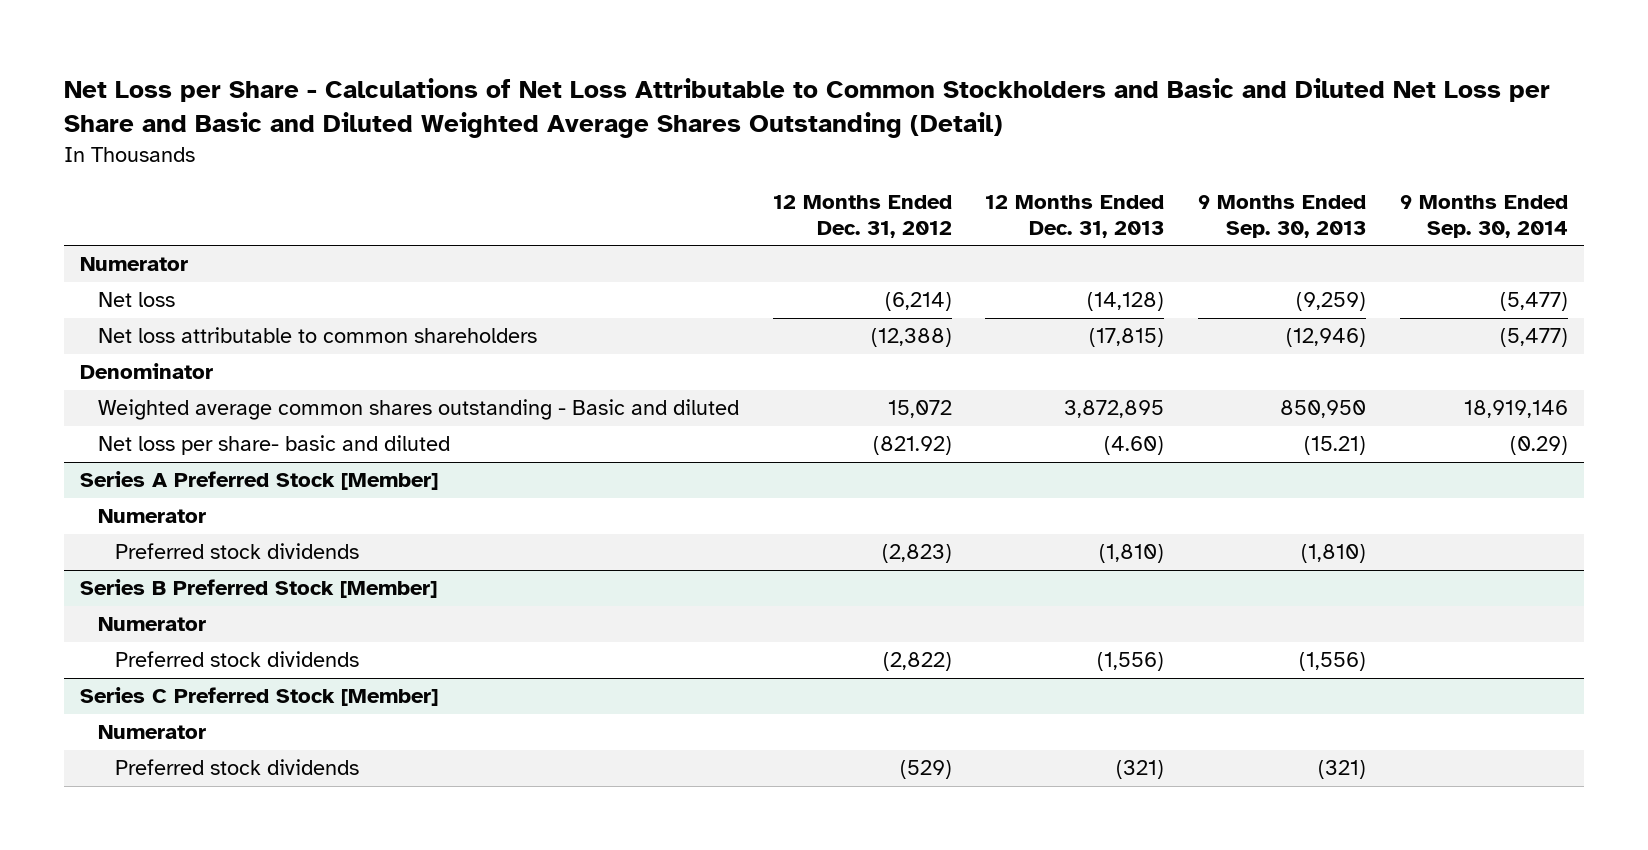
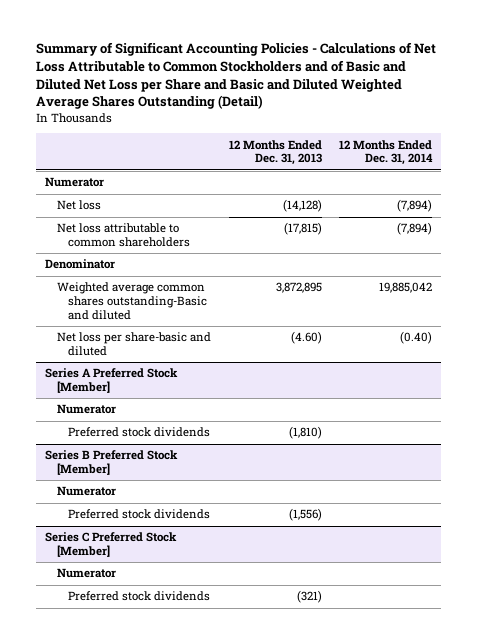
[63,77,1550,138] Net Loss per Share - Calculations of Net Loss Attributable to Common Stockholders and Basic and Diluted Net Loss per Share and Basic and Diluted Weighted Average Shares Outstanding (Detail) -> [35,42,436,110] Summary of Significant Accounting Policies - Calculations of Net Loss Attributable to Common Stockholders and of Basic and Diluted Net Loss per Share and Basic and Diluted Weighted Average Shares Outstanding (Detail)
[772,195,952,239] 12 Months Ended Dec. 31, 2012 -> none
[1197,195,1366,239] 9 Months Ended Sep. 30, 2013 -> none
[1399,195,1568,239] 9 Months Ended Sep. 30, 2014 -> none
none -> [339,139,434,166] 12 Months Ended Dec. 31, 2014
[97,399,739,421] Weighted average common shares outstanding - Basic and diluted -> [56,282,208,320] Weighted average common shares outstanding-Basic and diluted
[97,435,450,456] Net loss per share- basic and diluted -> [56,332,211,357] Net loss per share-basic and diluted

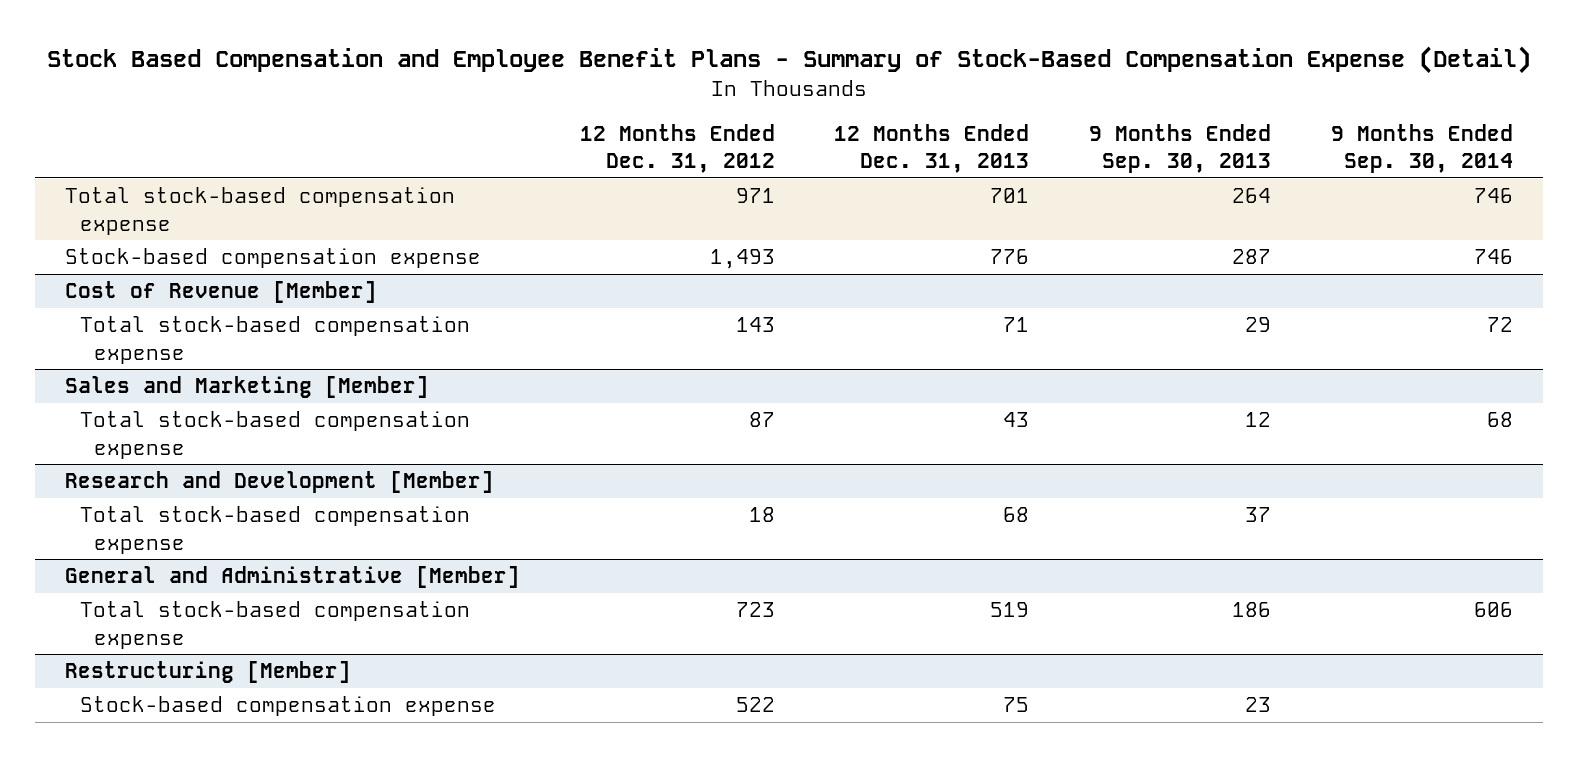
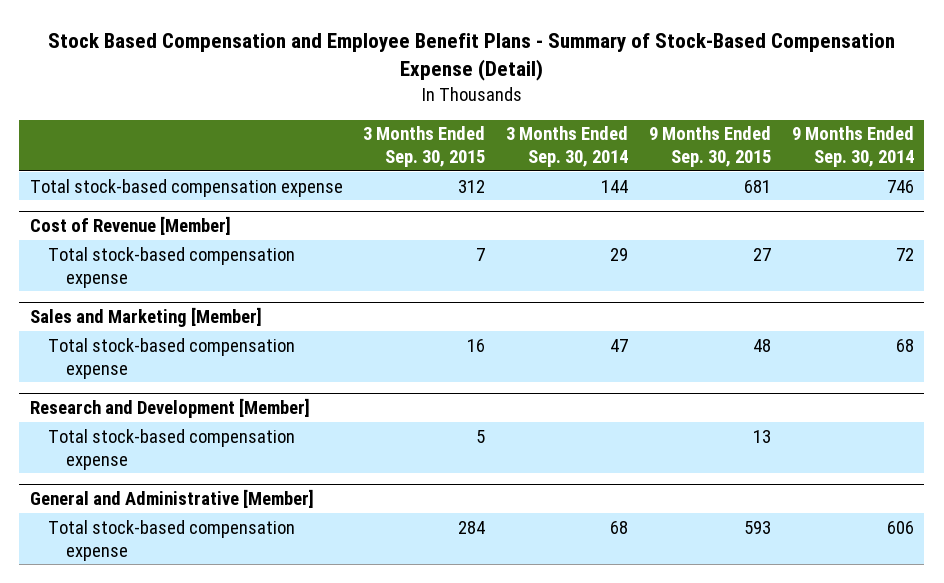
[579,123,775,173] 12 Months Ended Dec. 31, 2012 -> none
[834,123,1030,173] 12 Months Ended Dec. 31, 2013 -> none
[1089,123,1272,173] 9 Months Ended Sep. 30, 2013 -> none
none -> [363,126,486,168] 3 Months Ended Sep. 30, 2015
none -> [506,126,629,168] 3 Months Ended Sep. 30, 2014
none -> [649,126,772,168] 9 Months Ended Sep. 30, 2015
[64,248,481,269] Stock-based compensation expense -> none
[64,661,351,684] Restructuring [Member] -> none
[79,696,496,717] Stock-based compensation expense -> none

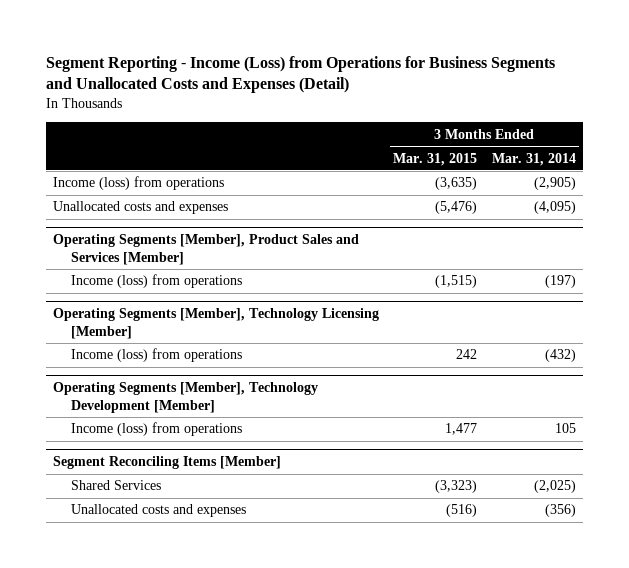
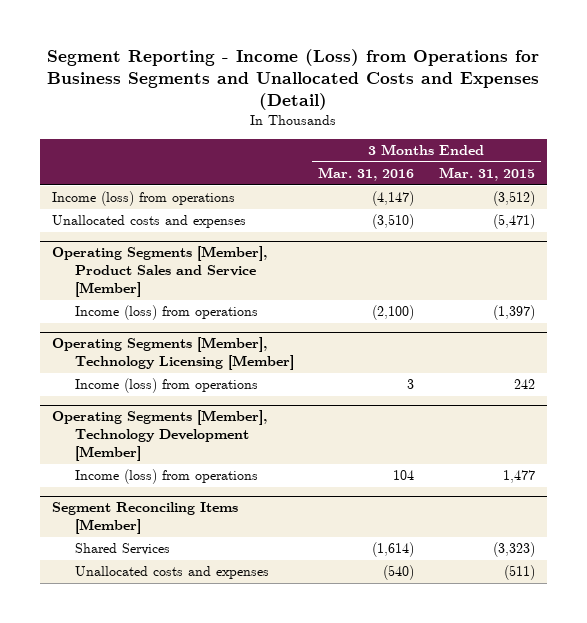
[491,152,576,166] Mar. 31, 2014 -> none
none -> [318,167,415,182] Mar. 31, 2016
[435,177,478,191] (3,635) -> [492,191,535,207] (3,512)
[435,201,478,215] (5,476) -> [492,214,535,230] (5,471)
[52,234,359,266] Operating Segments [Member], Product Sales and Services [Member] -> [52,246,268,298] Operating Segments [Member], Product Sales and Service [Member]
[435,275,478,289] (1,515) -> [492,305,535,321] (1,397)
[446,504,478,518] (516) -> [503,565,535,581] (511)

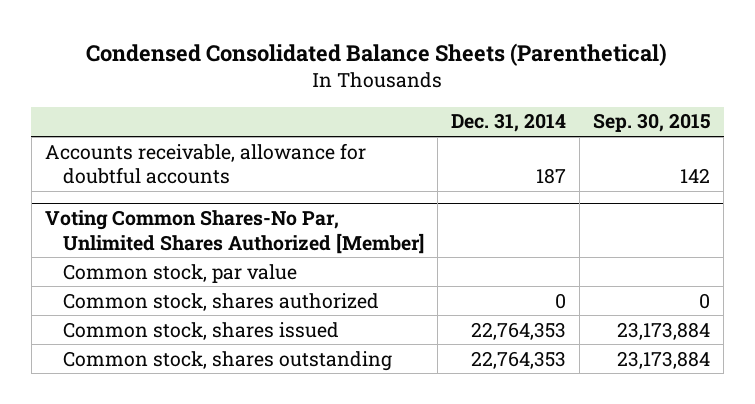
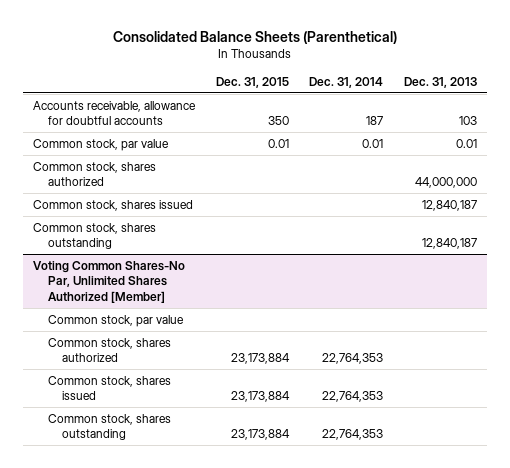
[86,43,668,67] Condensed Consolidated Balance Sheets (Parenthetical) -> [112,30,397,44] Consolidated Balance Sheets (Parenthetical)
[593,113,711,133] Sep. 30, 2015 -> none
none -> [215,76,289,88] Dec. 31, 2015
none -> [403,76,477,88] Dec. 31, 2013
none -> [33,138,170,151] Common stock, par value
none -> [33,161,157,187] Common stock, shares authorized
none -> [33,199,194,211] Common stock, shares issued
none -> [33,222,157,250] Common stock, shares outstanding
[554,292,566,309] 0 -> [322,353,384,365] 22,764,353

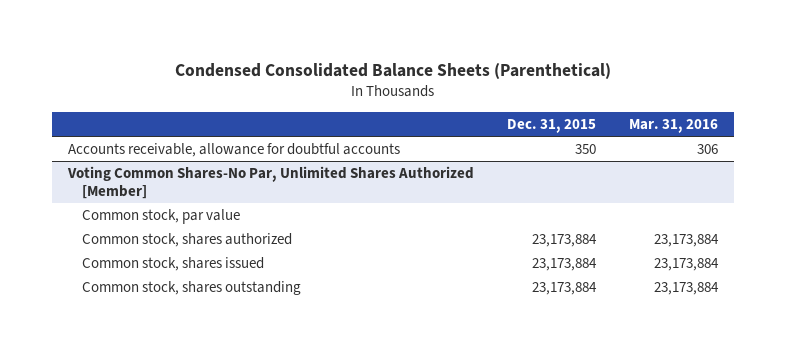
[112,30,397,44] Consolidated Balance Sheets (Parenthetical) -> [175,62,612,79] Condensed Consolidated Balance Sheets (Parenthetical)
[309,76,384,88] Dec. 31, 2014 -> none
[403,76,477,88] Dec. 31, 2013 -> none
none -> [628,118,718,133] Mar. 31, 2016
[33,138,170,151] Common stock, par value -> none
[33,161,157,187] Common stock, shares authorized -> none
[33,199,194,211] Common stock, shares issued -> none
[33,222,157,250] Common stock, shares outstanding -> none

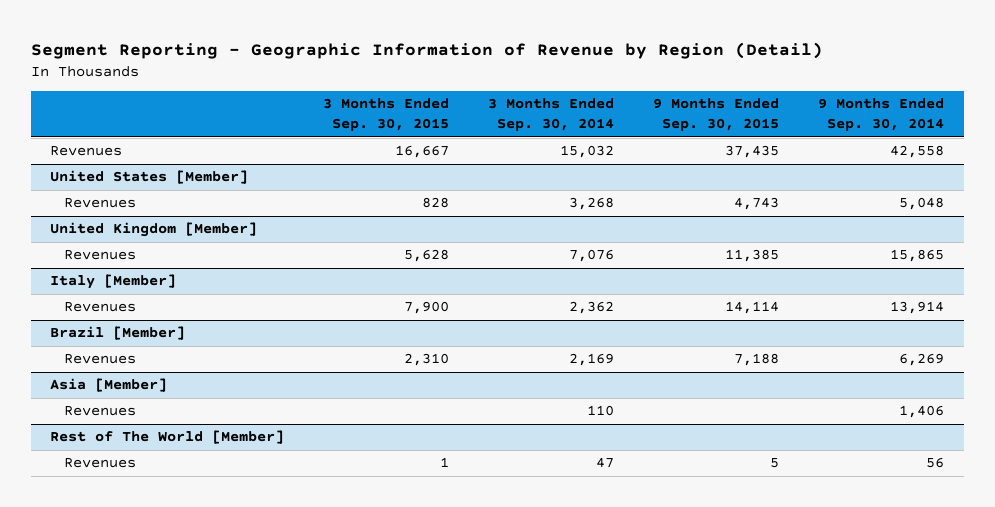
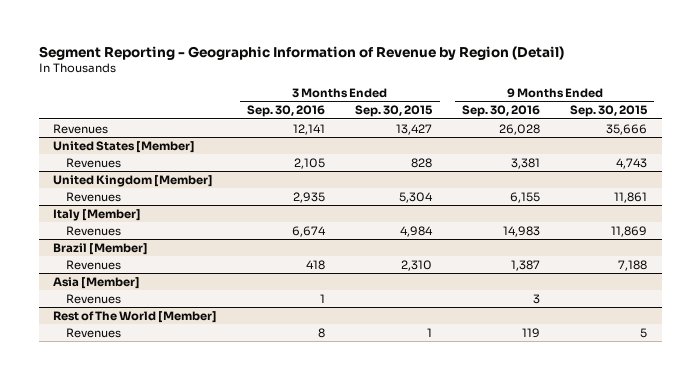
[488,98,615,132] 3 Months Ended Sep. 30, 2014 -> none
[818,98,945,132] 9 Months Ended Sep. 30, 2014 -> none
none -> [247,105,326,118] Sep. 30, 2016
none -> [462,105,541,118] Sep. 30, 2016
[395,145,450,159] 16,667 -> [396,123,433,135] 13,427
[725,145,780,159] 37,435 -> [605,123,647,135] 35,666
[404,249,450,263] 5,628 -> [399,191,434,203] 5,304
[725,249,780,263] 11,385 -> [613,191,647,203] 11,861
[404,301,450,315] 7,900 -> [400,225,434,237] 4,984
[725,301,780,315] 14,114 -> [610,225,647,237] 11,869

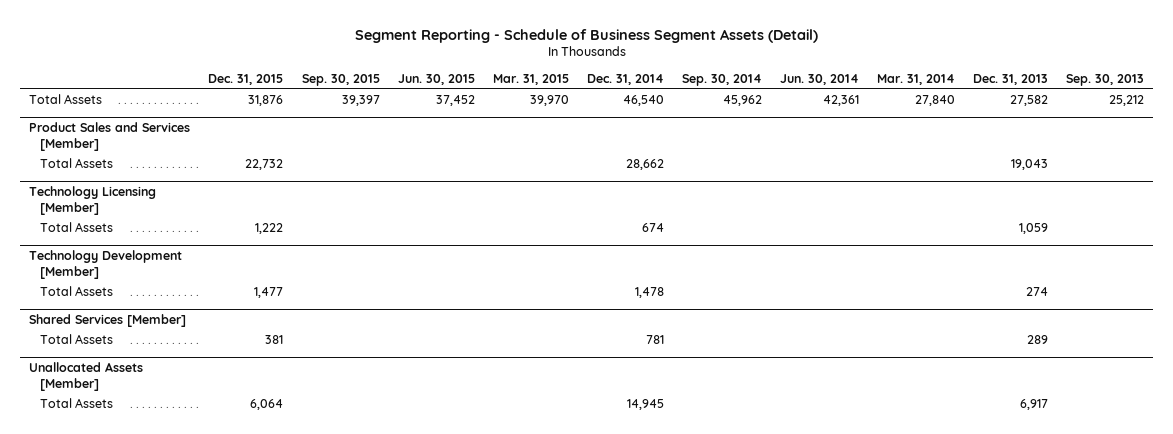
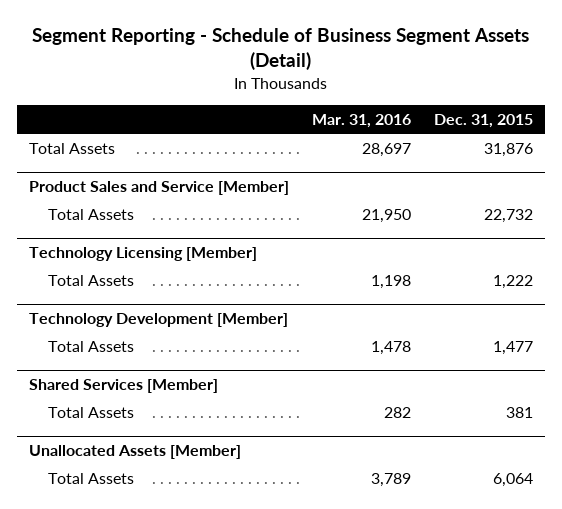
[301,74,380,87] Sep. 30, 2015 -> none
[397,74,475,86] Jun. 30, 2015 -> none
[492,74,569,86] Mar. 31, 2015 -> none
[586,74,664,86] Dec. 31, 2014 -> none
[681,74,762,87] Sep. 30, 2014 -> none
[779,74,859,86] Jun. 30, 2014 -> none
[876,74,955,86] Mar. 31, 2014 -> none
[972,74,1048,86] Dec. 31, 2013 -> none
[1065,74,1144,87] Sep. 30, 2013 -> none
none -> [311,113,411,128] Mar. 31, 2016
[29,122,191,152] Product Sales and Services [Member] -> [28,181,289,196] Product Sales and Service [Member]

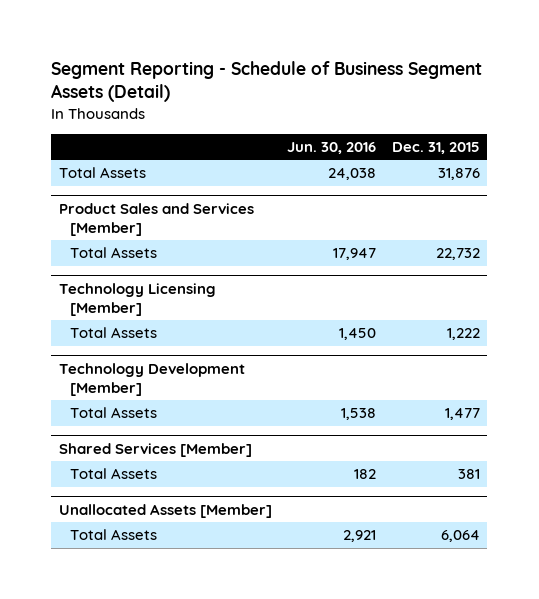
[311,113,411,128] Mar. 31, 2016 -> none
none -> [287,141,377,154] Jun. 30, 2016
[28,181,289,196] Product Sales and Service [Member] -> [59,202,255,236] Product Sales and Services [Member]

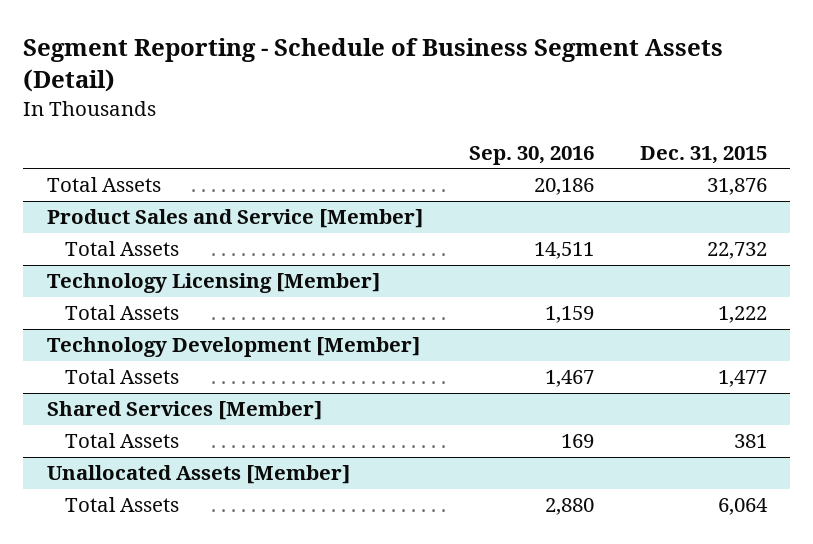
[287,141,377,154] Jun. 30, 2016 -> none
none -> [468,145,594,165] Sep. 30, 2016
[59,202,255,236] Product Sales and Services [Member] -> [46,209,423,229] Product Sales and Service [Member]

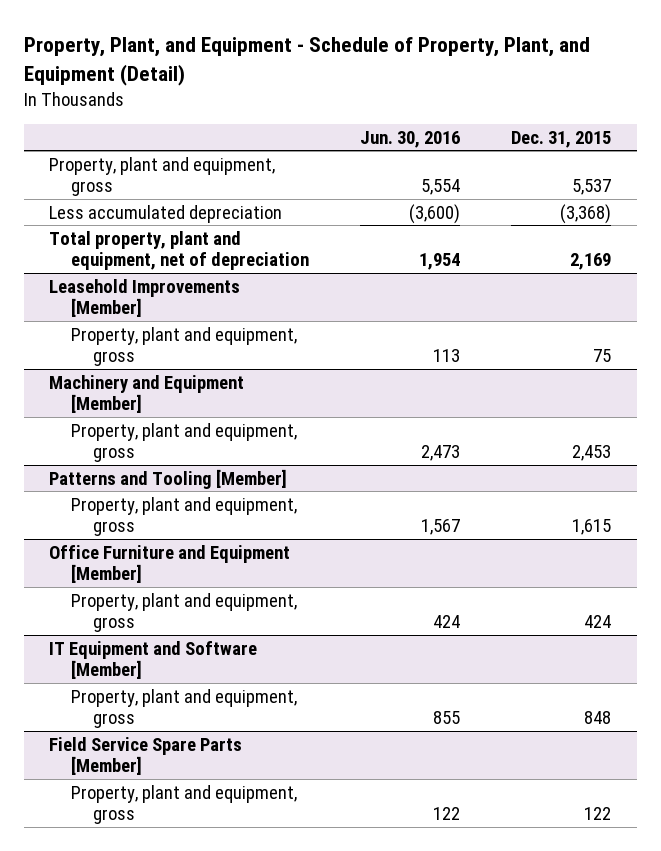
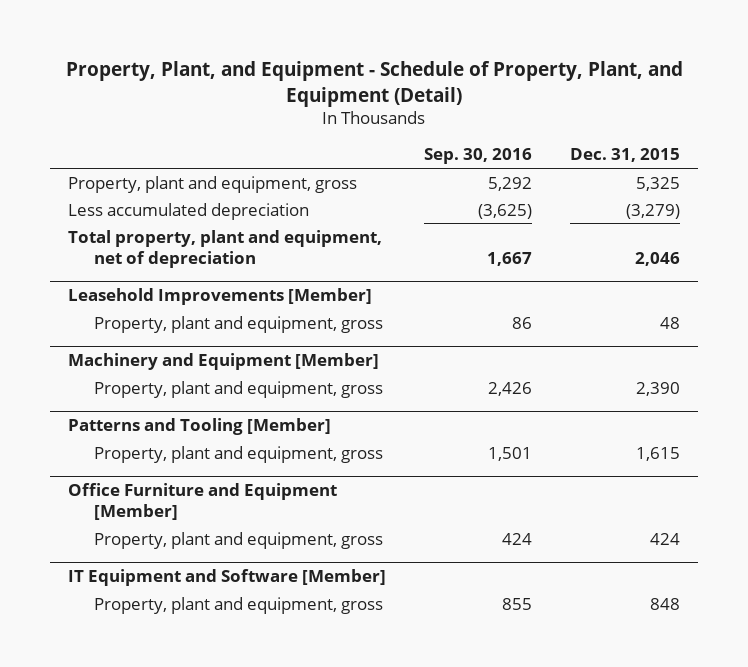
[360,130,461,148] Jun. 30, 2016 -> none
none -> [424,148,533,165] Sep. 30, 2016
[572,178,612,195] 5,537 -> [635,176,680,191] 5,325
[560,203,612,224] (3,368) -> [625,203,680,219] (3,279)
[570,252,612,270] 2,169 -> [634,251,680,266] 2,046
[593,348,612,362] 75 -> [659,316,680,329] 48
[572,444,612,461] 2,453 -> [635,381,680,396] 2,390
[49,736,243,775] Field Service Spare Parts [Member] -> none
[71,784,298,824] Property, plant and equipment, gross -> none

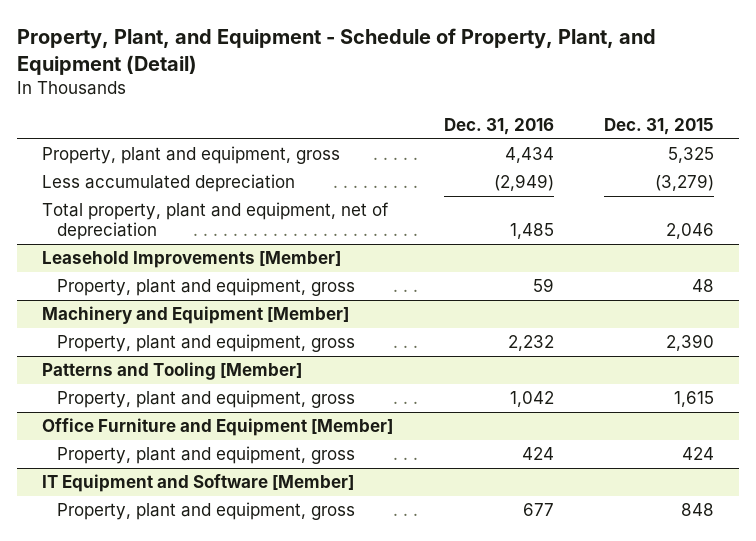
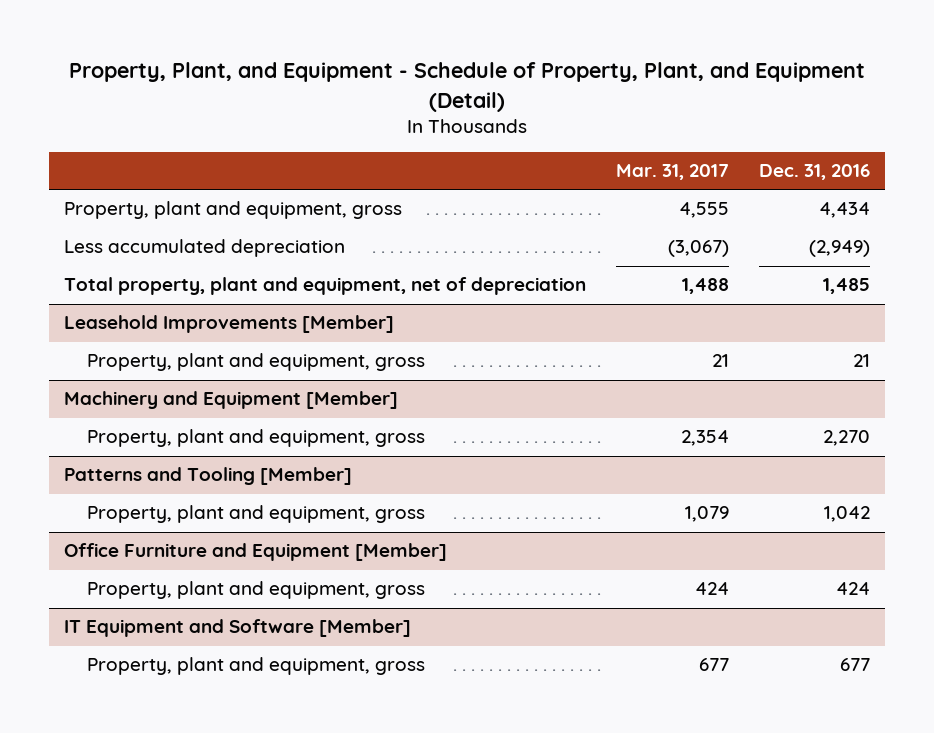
[603,118,714,136] Dec. 31, 2015 -> none
none -> [615,164,729,181] Mar. 31, 2017
[532,278,554,293] 59 -> [852,354,870,368] 21
[507,335,554,352] 2,232 -> [822,430,870,447] 2,270

